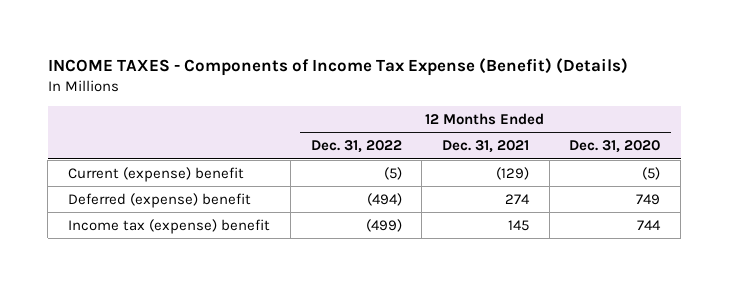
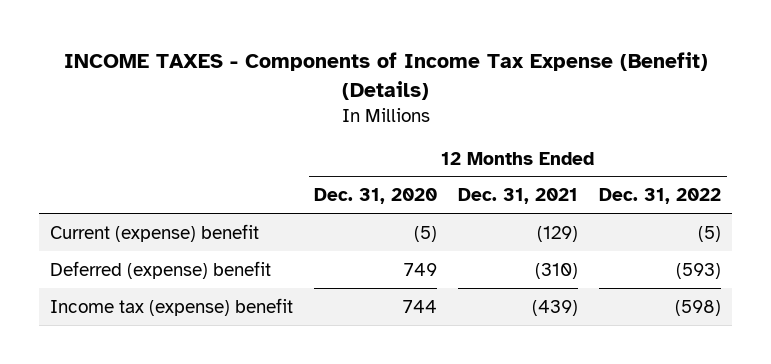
[366,192,402,206] (494) -> [676,262,722,279] (593)
[504,193,530,204] 274 -> [535,262,579,279] (310)
[365,218,402,232] (499) -> [675,299,722,316] (598)
[507,219,529,231] 145 -> [532,299,579,316] (439)

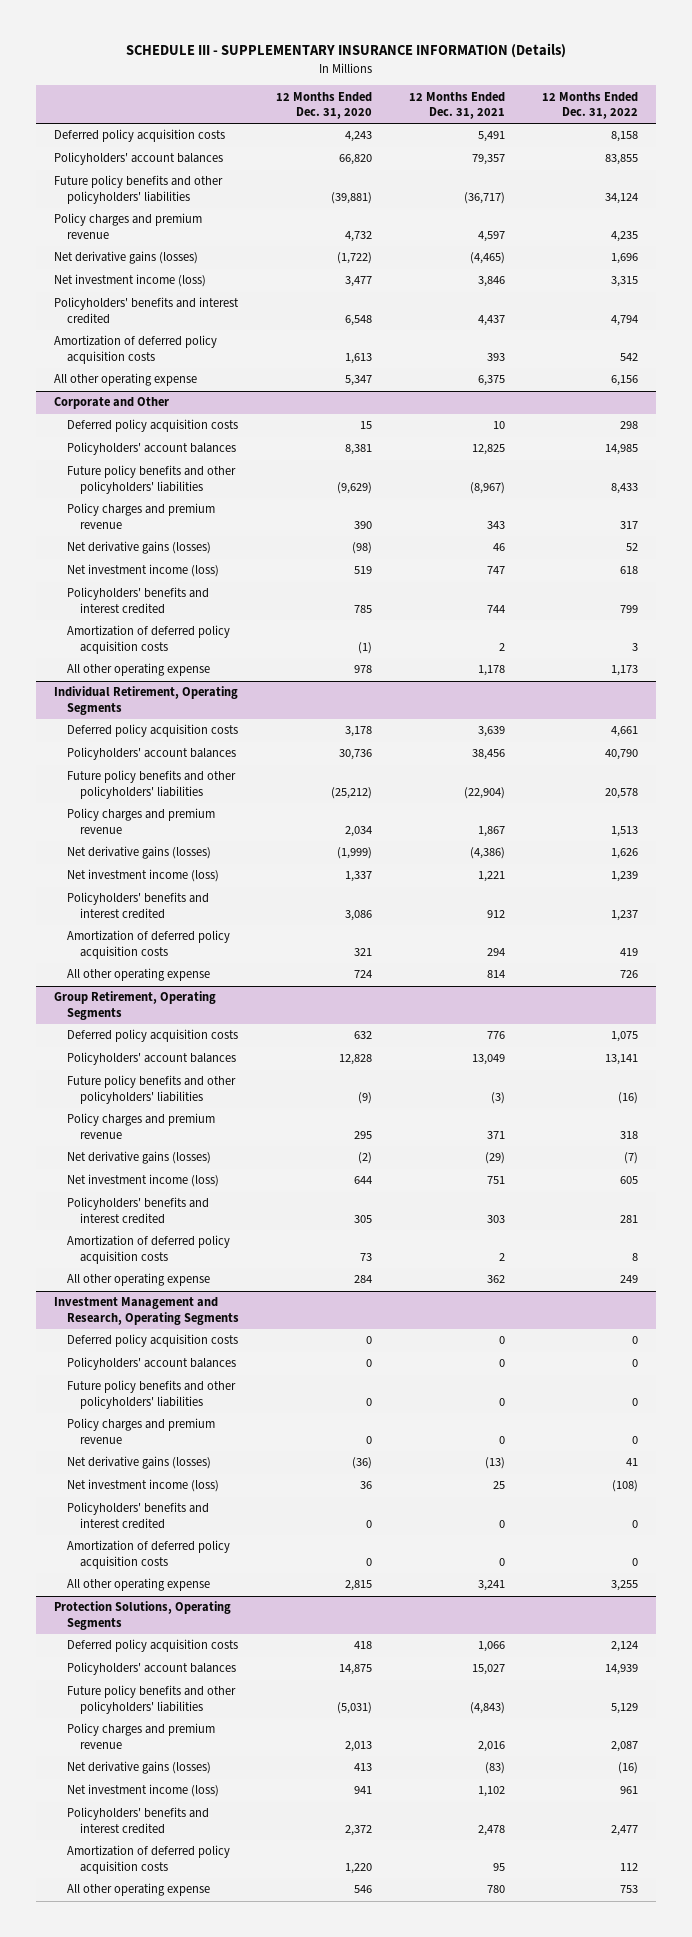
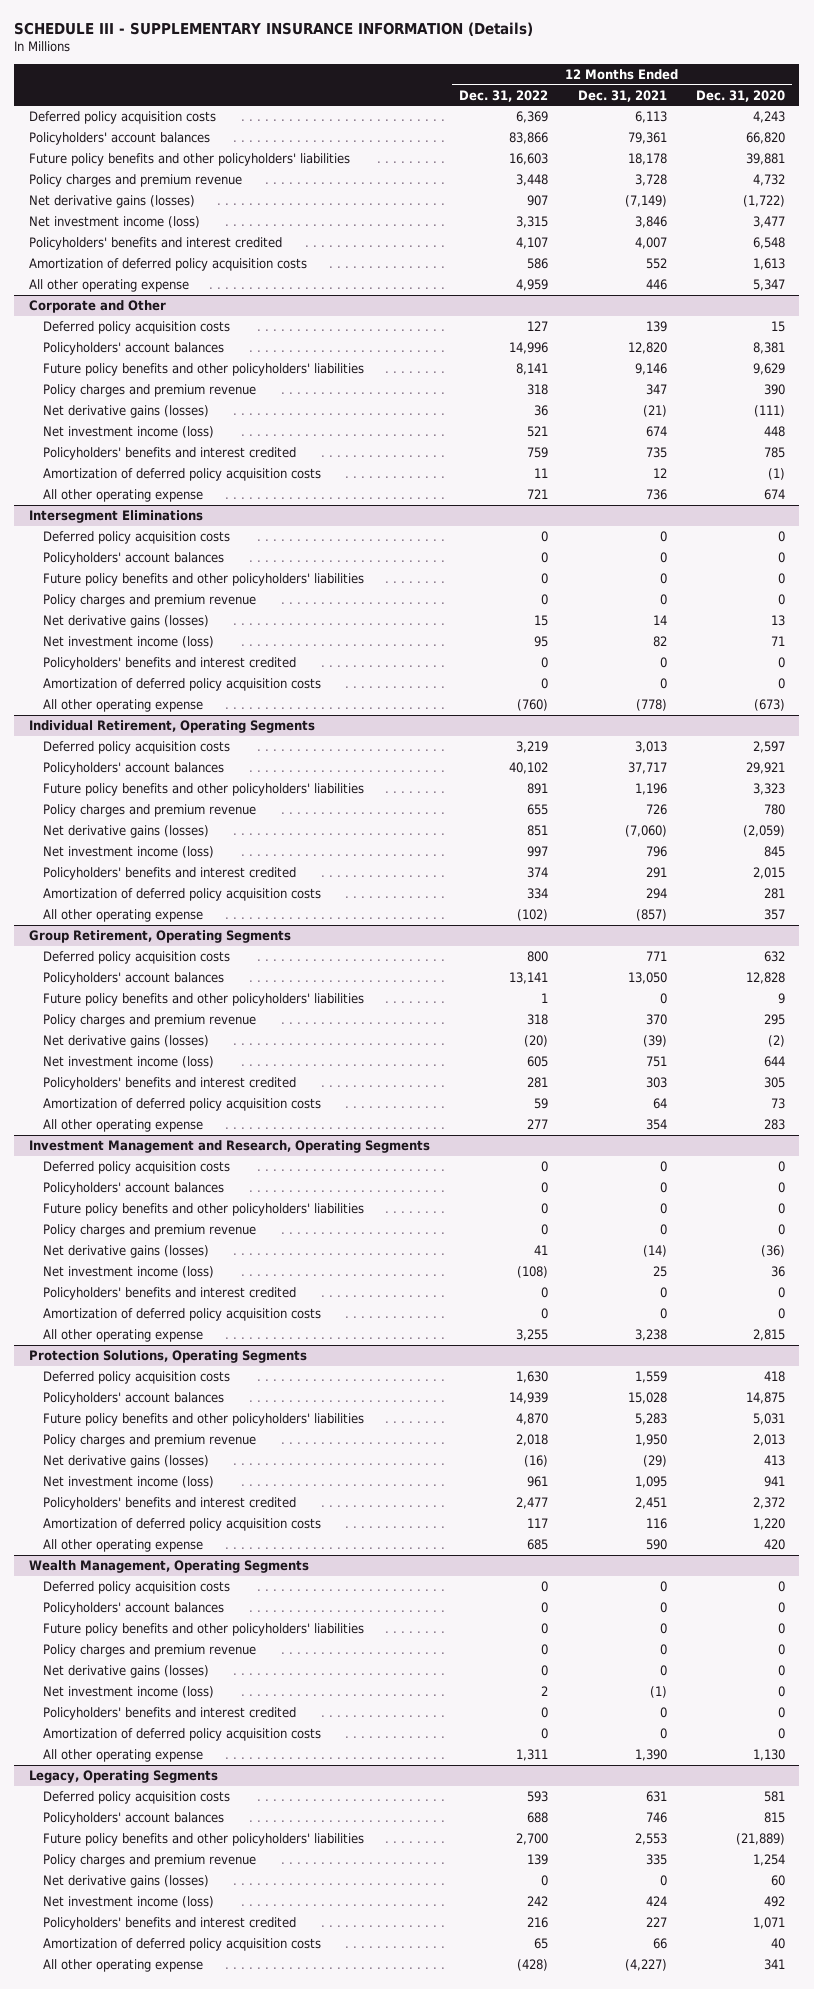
[477,131,505,143] 5,491 -> [634,110,667,123] 6,113
[610,131,638,143] 8,158 -> [516,110,549,123] 6,369
[471,154,505,166] 79,357 -> [627,131,667,144] 79,361
[604,154,638,166] 83,855 -> [509,131,549,144] 83,866
[330,191,372,204] (39,881) -> [745,152,785,165] 39,881
[463,191,505,204] (36,717) -> [627,152,667,165] 18,178
[604,192,638,204] 34,124 -> [509,152,549,165] 16,603
[477,230,505,242] 4,597 -> [634,173,667,186] 3,728
[610,230,638,242] 4,235 -> [516,173,549,186] 3,448
[469,252,505,265] (4,465) -> [624,194,667,207] (7,149)
[610,253,638,265] 1,696 -> [527,194,549,206] 907
[477,314,505,326] 4,437 -> [634,236,667,249] 4,007
[610,314,638,326] 4,794 -> [516,236,549,249] 4,107
[486,352,505,361] 393 -> [645,257,667,269] 552
[619,352,638,361] 542 -> [527,257,549,269] 586
[477,375,505,387] 6,375 -> [645,278,667,290] 446
[610,375,638,387] 6,156 -> [516,278,549,291] 4,959
[492,421,505,430] 10 -> [645,320,667,332] 139
[619,421,638,430] 298 -> [527,320,549,331] 127
[471,444,505,456] 12,825 -> [627,341,667,354] 12,820
[604,444,638,456] 14,985 -> [509,341,549,354] 14,996
[336,481,372,494] (9,629) -> [752,362,785,375] 9,629
[469,481,505,494] (8,967) -> [634,362,667,375] 9,146
[610,482,638,494] 8,433 -> [516,362,549,375] 8,141
[486,520,505,529] 343 -> [645,383,667,395] 347
[619,520,638,529] 317 -> [527,383,549,395] 318
[351,542,372,555] (98) -> [753,404,785,417] (111)
[492,543,505,552] 46 -> [642,404,667,417] (21)
[625,543,638,552] 52 -> [534,404,549,416] 36
[353,566,372,575] 519 -> [763,425,785,437] 448
[486,566,505,575] 747 -> [645,425,667,437] 674
[619,566,638,575] 618 -> [527,425,549,437] 521
[486,604,505,613] 744 -> [645,446,667,458] 735
[619,604,638,613] 799 -> [527,446,549,458] 759
[498,642,505,651] 2 -> [652,467,667,478] 12
[631,642,638,651] 3 -> [534,467,549,478] 11
[353,665,372,674] 978 -> [763,488,785,500] 674
[477,665,505,677] 1,178 -> [645,488,667,500] 736
[610,665,638,677] 1,173 -> [527,488,549,499] 721
none -> [28,509,203,523] Intersegment Eliminations
none -> [43,530,231,544] Deferred policy acquisition costs
none -> [43,551,225,565] Policyholders' account balances
none -> [43,572,365,586] Future policy benefits and other policyholders' liabilities
none -> [43,593,257,607] Policy charges and premium revenue
none -> [43,614,210,628] Net derivative gains (losses)
none -> [43,635,215,648] Net investment income (loss)
none -> [43,656,297,670] Policyholders' benefits and interest credited
none -> [43,677,322,691] Amortization of deferred policy acquisition costs
none -> [43,698,204,712] All other operating expense
[344,726,372,738] 3,178 -> [752,740,785,753] 2,597
[477,726,505,738] 3,639 -> [634,740,667,753] 3,013
[610,726,638,738] 4,661 -> [516,740,549,753] 3,219
[338,749,372,761] 30,736 -> [745,761,785,774] 29,921
[471,749,505,761] 38,456 -> [627,761,667,774] 37,717
[604,749,638,761] 40,790 -> [509,761,549,774] 40,102
[330,786,372,799] (25,212) -> [752,782,785,795] 3,323
[463,786,505,799] (22,904) -> [634,782,667,795] 1,196
[604,787,638,799] 20,578 -> [527,782,549,794] 891
[344,825,372,837] 2,034 -> [763,803,785,815] 780
[477,825,505,837] 1,867 -> [645,803,667,815] 726
[610,825,638,837] 1,513 -> [527,803,549,815] 655
[336,847,372,860] (1,999) -> [742,824,785,837] (2,059)
[469,847,505,860] (4,386) -> [624,824,667,837] (7,060)
[610,848,638,860] 1,626 -> [527,824,549,836] 851
[344,871,372,883] 1,337 -> [763,845,785,857] 845
[477,871,505,883] 1,221 -> [645,845,667,857] 796
[610,871,638,883] 1,239 -> [527,845,549,857] 997
[344,909,372,921] 3,086 -> [752,866,785,879] 2,015
[486,909,505,918] 912 -> [645,866,667,878] 291
[610,909,638,921] 1,237 -> [527,866,549,878] 374
[353,947,372,956] 321 -> [763,887,785,899] 281
[619,947,638,956] 419 -> [527,887,549,899] 334
[353,970,372,979] 724 -> [763,908,785,920] 357
[486,970,505,979] 814 -> [635,908,667,921] (857)
[619,970,638,979] 726 -> [517,908,549,921] (102)
[486,1031,505,1040] 776 -> [645,950,667,961] 771
[610,1031,638,1043] 1,075 -> [527,950,549,962] 800
[471,1054,505,1066] 13,049 -> [627,971,667,984] 13,050
[357,1091,372,1104] (9) -> [777,992,785,1004] 9
[490,1091,505,1104] (3) -> [659,992,667,1004] 0
[617,1091,638,1104] (16) -> [541,992,549,1003] 1
[486,1130,505,1139] 371 -> [645,1013,667,1025] 370
[484,1152,505,1165] (29) -> [642,1034,667,1047] (39)
[623,1152,638,1165] (7) -> [524,1034,549,1047] (20)
[498,1252,505,1261] 2 -> [652,1097,667,1109] 64
[631,1252,638,1261] 8 -> [534,1097,549,1109] 59
[353,1275,372,1284] 284 -> [763,1118,785,1130] 283
[486,1275,505,1284] 362 -> [645,1118,667,1130] 354
[619,1275,638,1284] 249 -> [527,1118,549,1129] 277
[484,1457,505,1470] (13) -> [642,1244,667,1257] (14)
[477,1580,505,1592] 3,241 -> [634,1328,667,1341] 3,238
[477,1641,505,1653] 1,066 -> [634,1370,667,1383] 1,559
[610,1641,638,1653] 2,124 -> [516,1370,549,1383] 1,630
[471,1664,505,1676] 15,027 -> [627,1391,667,1404] 15,028
[336,1701,372,1714] (5,031) -> [752,1412,785,1425] 5,031
[469,1701,505,1714] (4,843) -> [634,1412,667,1425] 5,283
[610,1702,638,1714] 5,129 -> [516,1412,549,1425] 4,870
[477,1740,505,1752] 2,016 -> [634,1433,667,1446] 1,950
[610,1740,638,1752] 2,087 -> [516,1433,549,1446] 2,018
[484,1762,505,1775] (83) -> [642,1454,667,1467] (29)
[477,1786,505,1798] 1,102 -> [634,1475,667,1488] 1,095
[477,1824,505,1836] 2,478 -> [634,1496,667,1509] 2,451
[492,1862,505,1871] 95 -> [645,1517,667,1529] 116
[619,1862,638,1871] 112 -> [527,1517,549,1528] 117
[353,1885,372,1894] 546 -> [763,1538,785,1550] 420
[486,1885,505,1894] 780 -> [645,1538,667,1550] 590
[619,1885,638,1894] 753 -> [527,1538,549,1550] 685
none -> [28,1559,309,1573] Wealth Management, Operating Segments
none -> [43,1580,231,1594] Deferred policy acquisition costs
none -> [43,1601,225,1615] Policyholders' account balances
none -> [43,1622,365,1636] Future policy benefits and other policyholders' liabilities
none -> [43,1643,257,1657] Policy charges and premium revenue
none -> [43,1664,210,1678] Net derivative gains (losses)
none -> [43,1685,215,1698] Net investment income (loss)
none -> [43,1706,297,1720] Policyholders' benefits and interest credited
none -> [43,1727,322,1741] Amortization of deferred policy acquisition costs
none -> [43,1748,204,1762] All other operating expense
none -> [28,1769,218,1783] Legacy, Operating Segments
none -> [43,1790,231,1804] Deferred policy acquisition costs
none -> [43,1811,225,1825] Policyholders' account balances
none -> [43,1832,365,1846] Future policy benefits and other policyholders' liabilities
none -> [43,1853,257,1867] Policy charges and premium revenue
none -> [43,1874,210,1888] Net derivative gains (losses)
none -> [43,1895,215,1908] Net investment income (loss)
none -> [43,1916,297,1930] Policyholders' benefits and interest credited
none -> [43,1937,322,1951] Amortization of deferred policy acquisition costs
none -> [43,1958,204,1972] All other operating expense

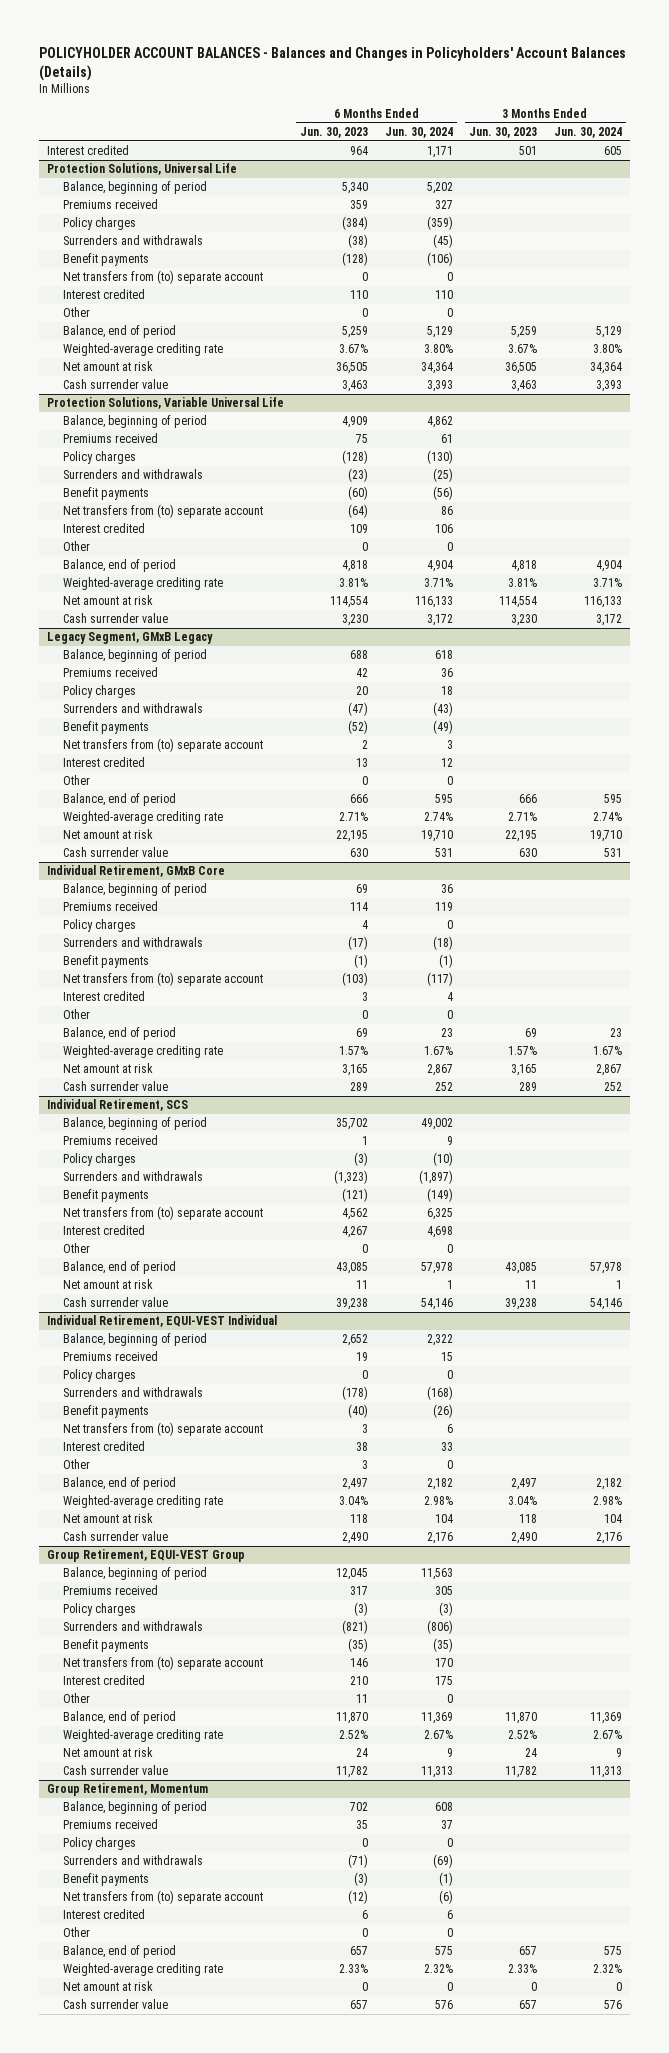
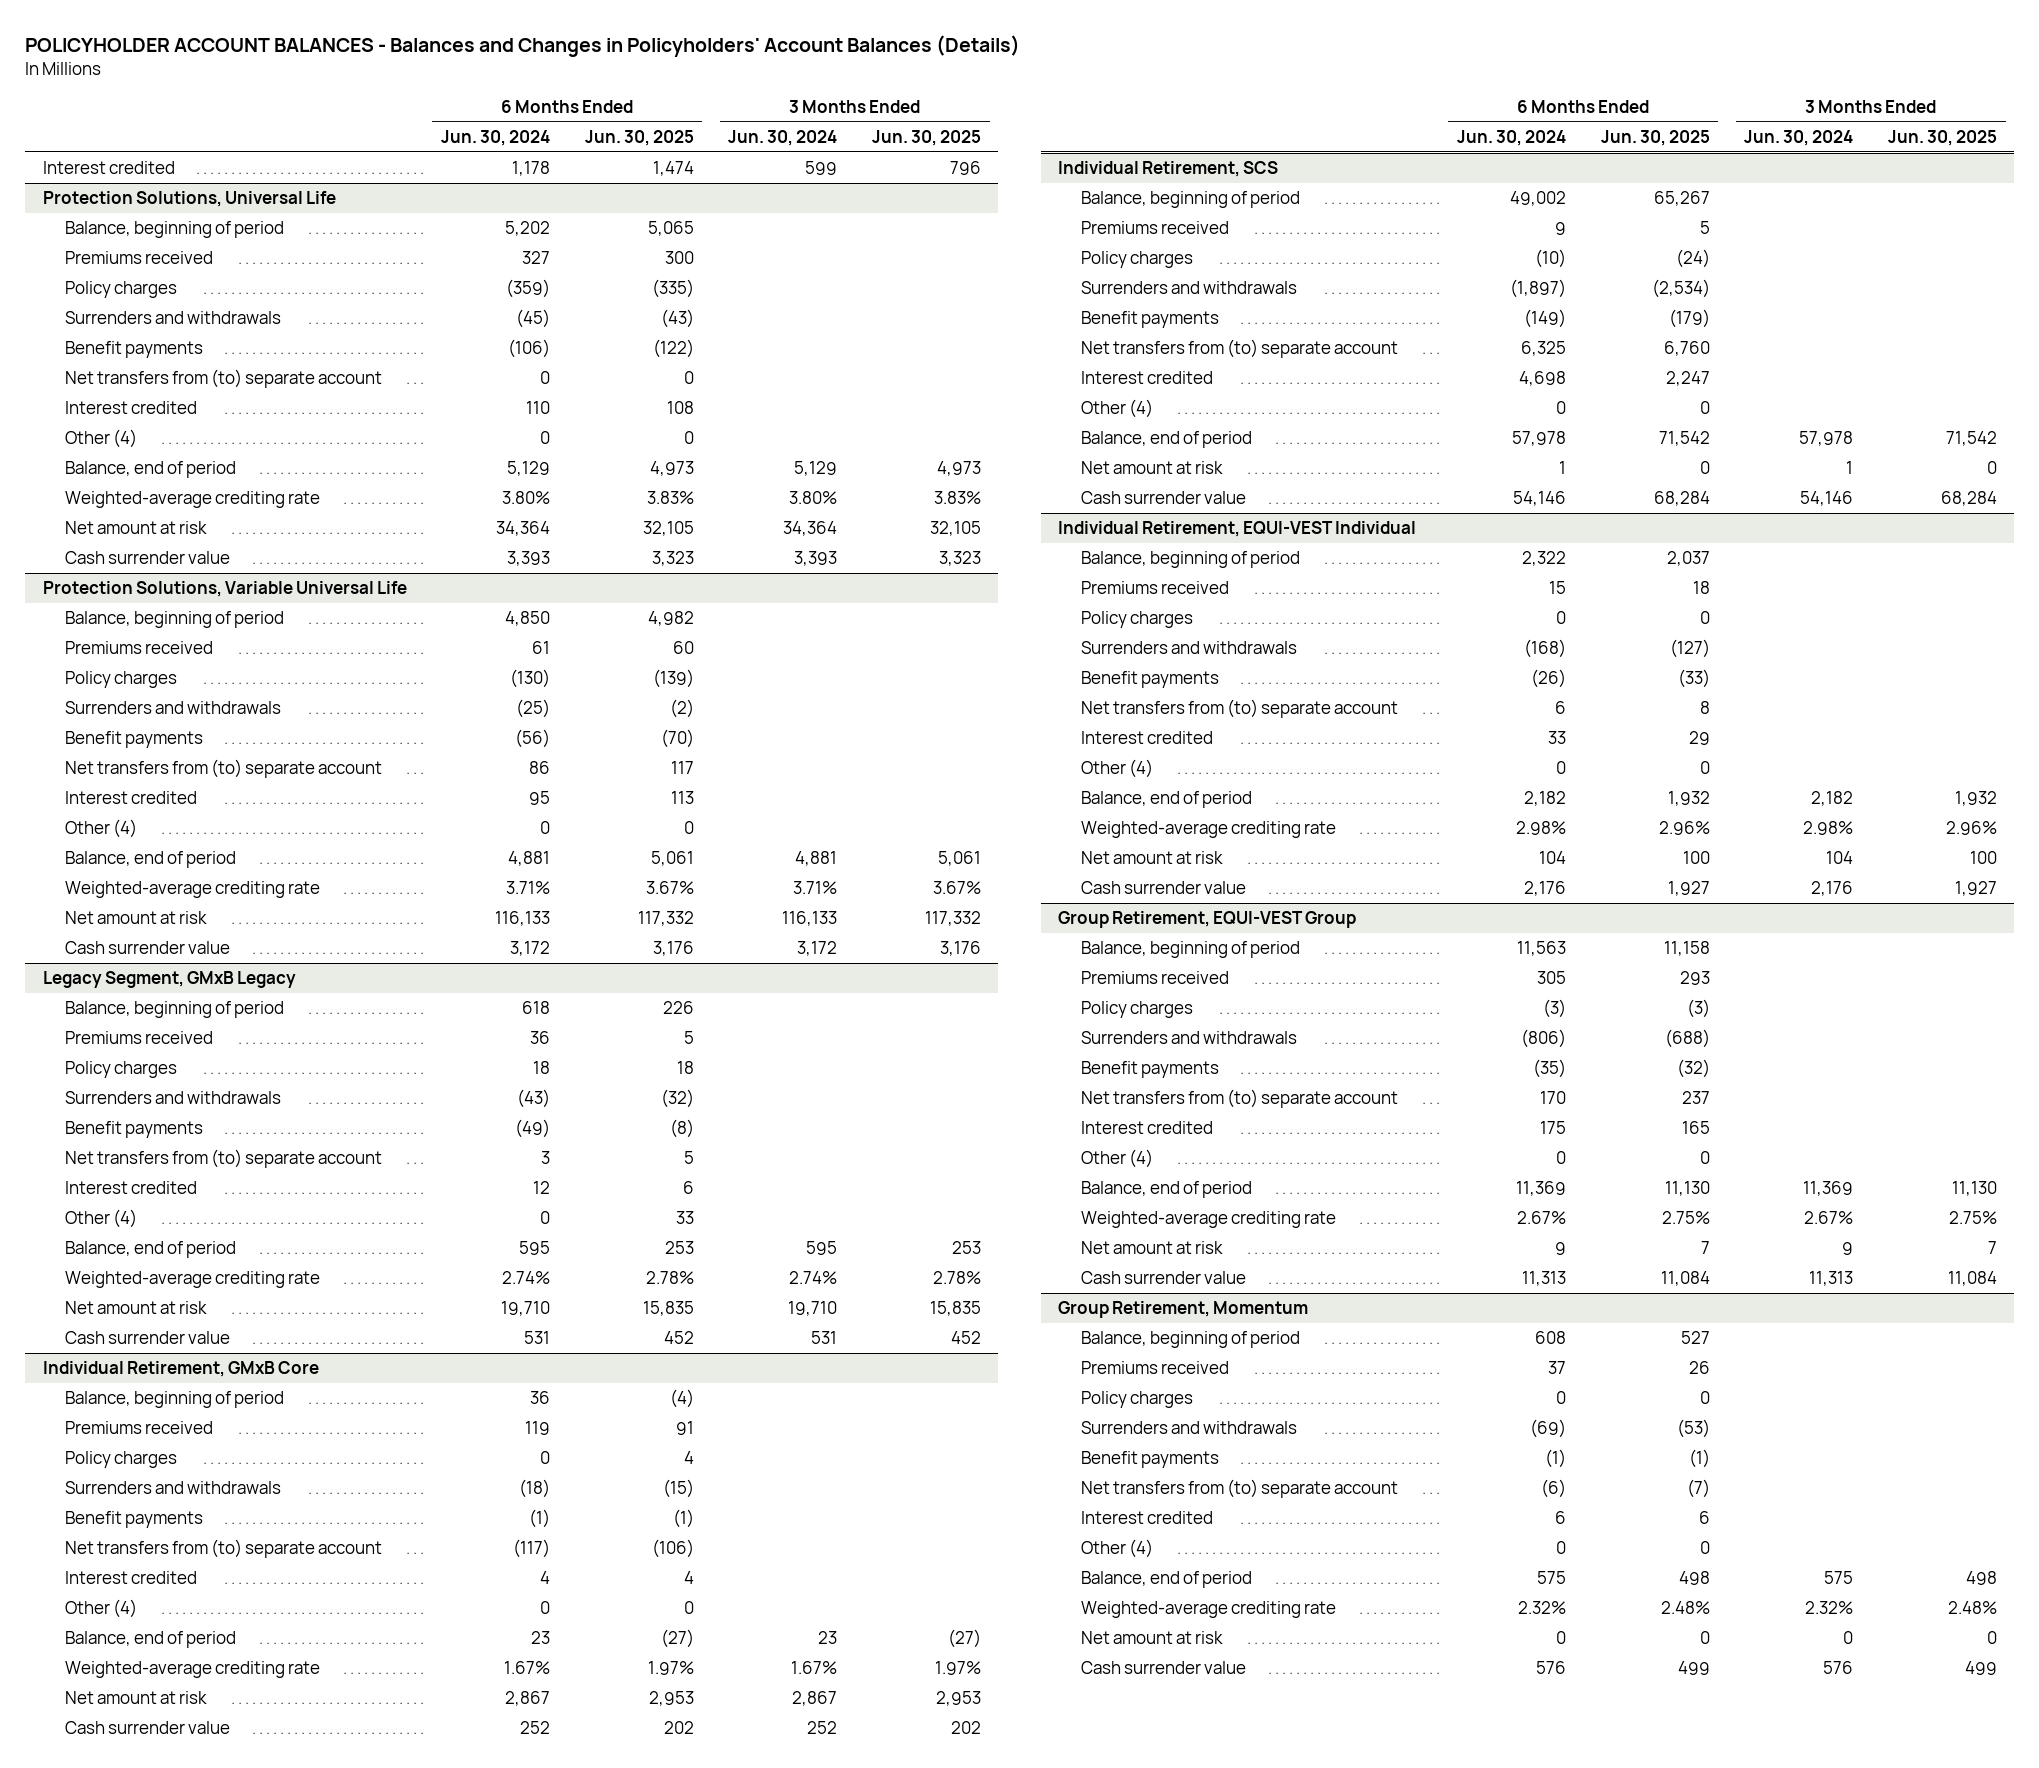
[300,127,369,139] Jun. 30, 2023 -> none
[469,127,538,139] Jun. 30, 2023 -> none
none -> [584,129,694,146] Jun. 30, 2025
none -> [872,129,982,146] Jun. 30, 2025
[426,146,453,159] 1,171 -> [512,161,551,177] 1,178
[603,146,622,156] 605 -> [805,161,838,176] 599
[63,307,91,318] Other -> [65,429,138,449] Other (4)
[426,416,453,429] 4,862 -> [505,611,551,627] 4,850
[434,524,453,534] 106 -> [529,791,551,806] 95
[63,541,91,552] Other -> [65,819,138,839] Other (4)
[426,560,453,573] 4,904 -> [508,851,551,867] 4,881
[595,560,622,573] 4,904 -> [795,851,838,867] 4,881
[63,775,91,786] Other -> [65,1209,138,1229] Other (4)
[63,1009,91,1020] Other -> [65,1599,138,1619] Other (4)
[63,1243,91,1254] Other -> [1080,399,1153,419] Other (4)
[63,1459,91,1470] Other -> [1080,759,1153,779] Other (4)
[63,1693,91,1704] Other -> [1080,1149,1153,1169] Other (4)
[63,1927,91,1938] Other -> [1080,1539,1153,1559] Other (4)

